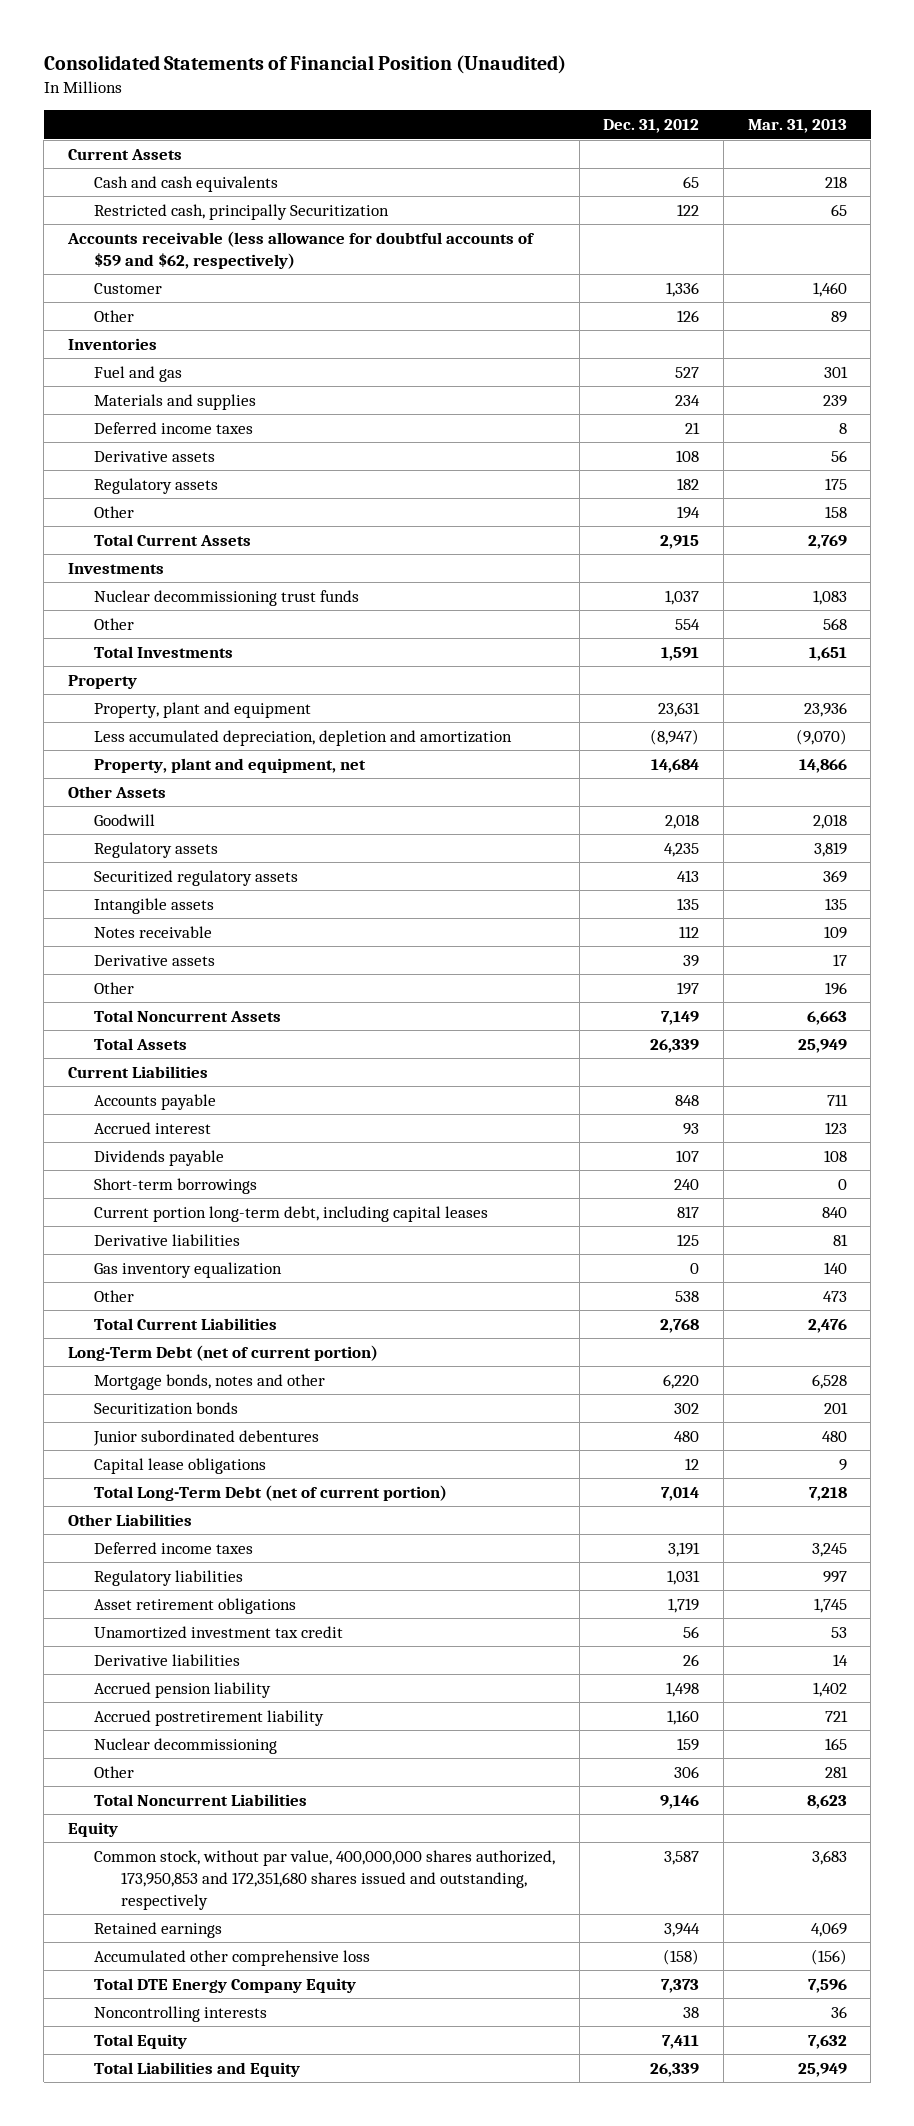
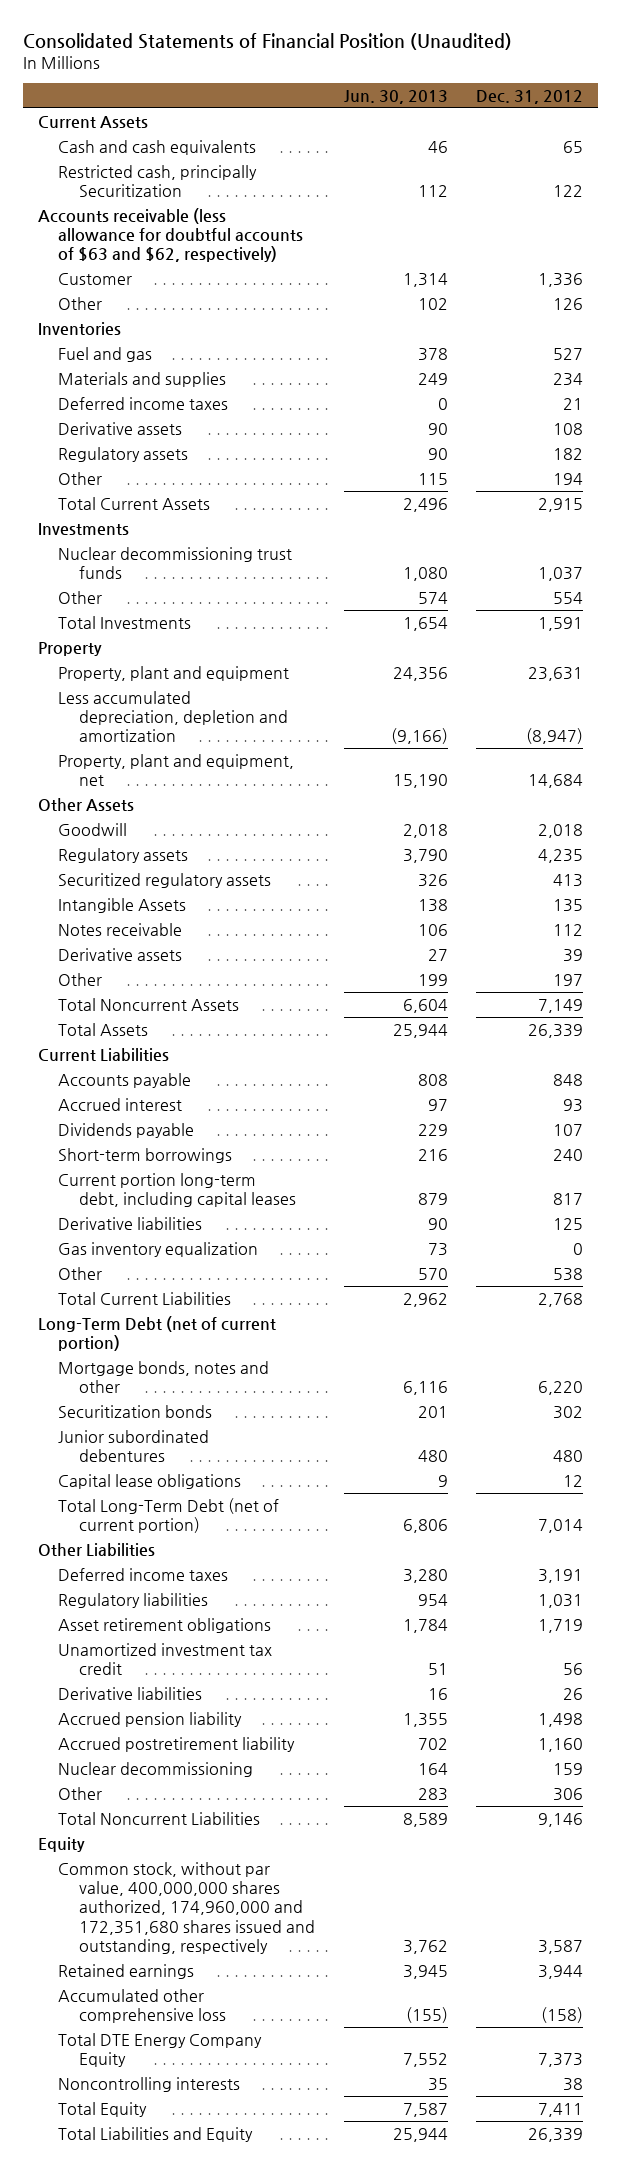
[747,119,847,134] Mar. 31, 2013 -> none
none -> [343,89,448,104] Jun. 30, 2013
[66,231,535,269] Accounts receivable (less allowance for doubtful accounts of $59 and $62, respectively) -> [37,207,304,263] Accounts receivable (less allowance for doubtful accounts of $63 and $62, respectively)
[94,898,215,915] Intangible assets -> [58,897,187,913] Intangible Assets
[94,1850,556,1910] Common stock, without par value, 400,000,000 shares authorized, 173,950,853 and 172,351,680 shares issued and outstanding, respectively -> [58,1861,316,1955] Common stock, without par value, 400,000,000 shares authorized, 174,960,000 and 172,351,680 shares issued and outstanding, respectively

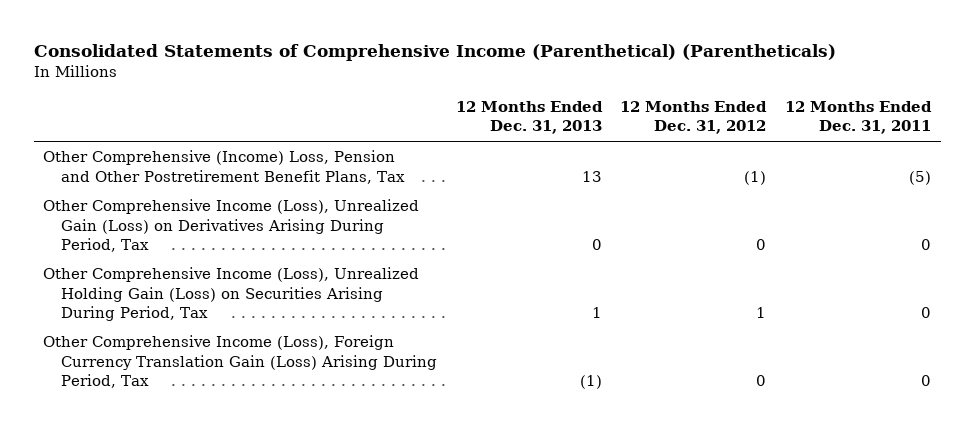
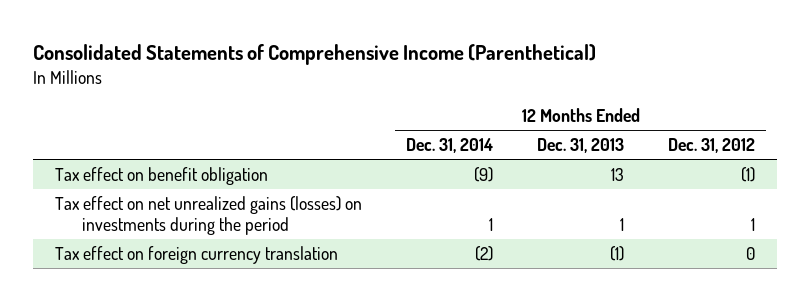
[33,43,836,61] Consolidated Statements of Comprehensive Income (Parenthetical) (Parentheticals) -> [32,43,596,65] Consolidated Statements of Comprehensive Income (Parenthetical)
[785,101,933,135] 12 Months Ended Dec. 31, 2011 -> none
none -> [405,138,493,154] Dec. 31, 2014
[43,199,420,252] Other Comprehensive Income (Loss), Unrealized Gain (Loss) on Derivatives Arising During Period, Tax -> none
[43,150,405,184] Other Comprehensive (Income) Loss, Pension and Other Postretirement Benefit Plans, Tax -> [54,166,268,185] Tax effect on benefit obligation
[43,267,420,321] Other Comprehensive Income (Loss), Unrealized Holding Gain (Loss) on Securities Arising During Period, Tax -> [54,195,362,236] Tax effect on net unrealized gains (losses) on investments during the period
[43,335,437,388] Other Comprehensive Income (Loss), Foreign Currency Translation Gain (Loss) Arising During Period, Tax -> [54,245,338,264] Tax effect on foreign currency translation

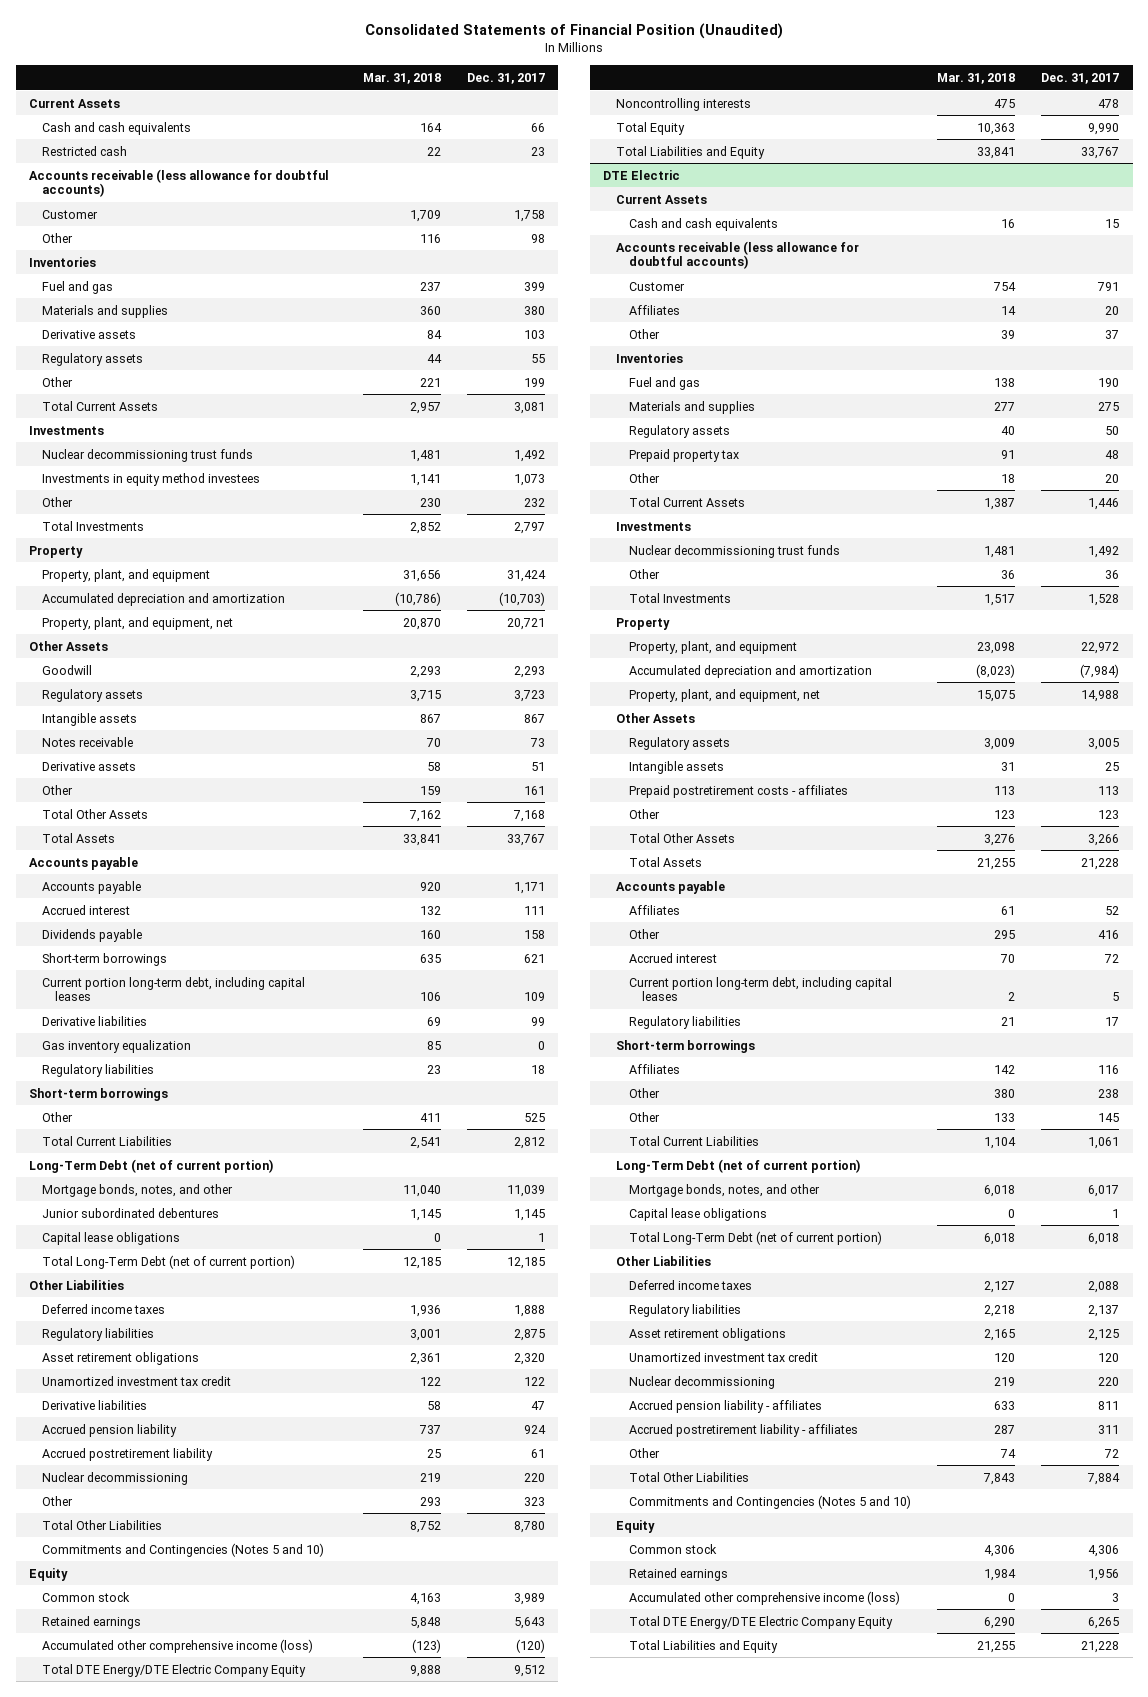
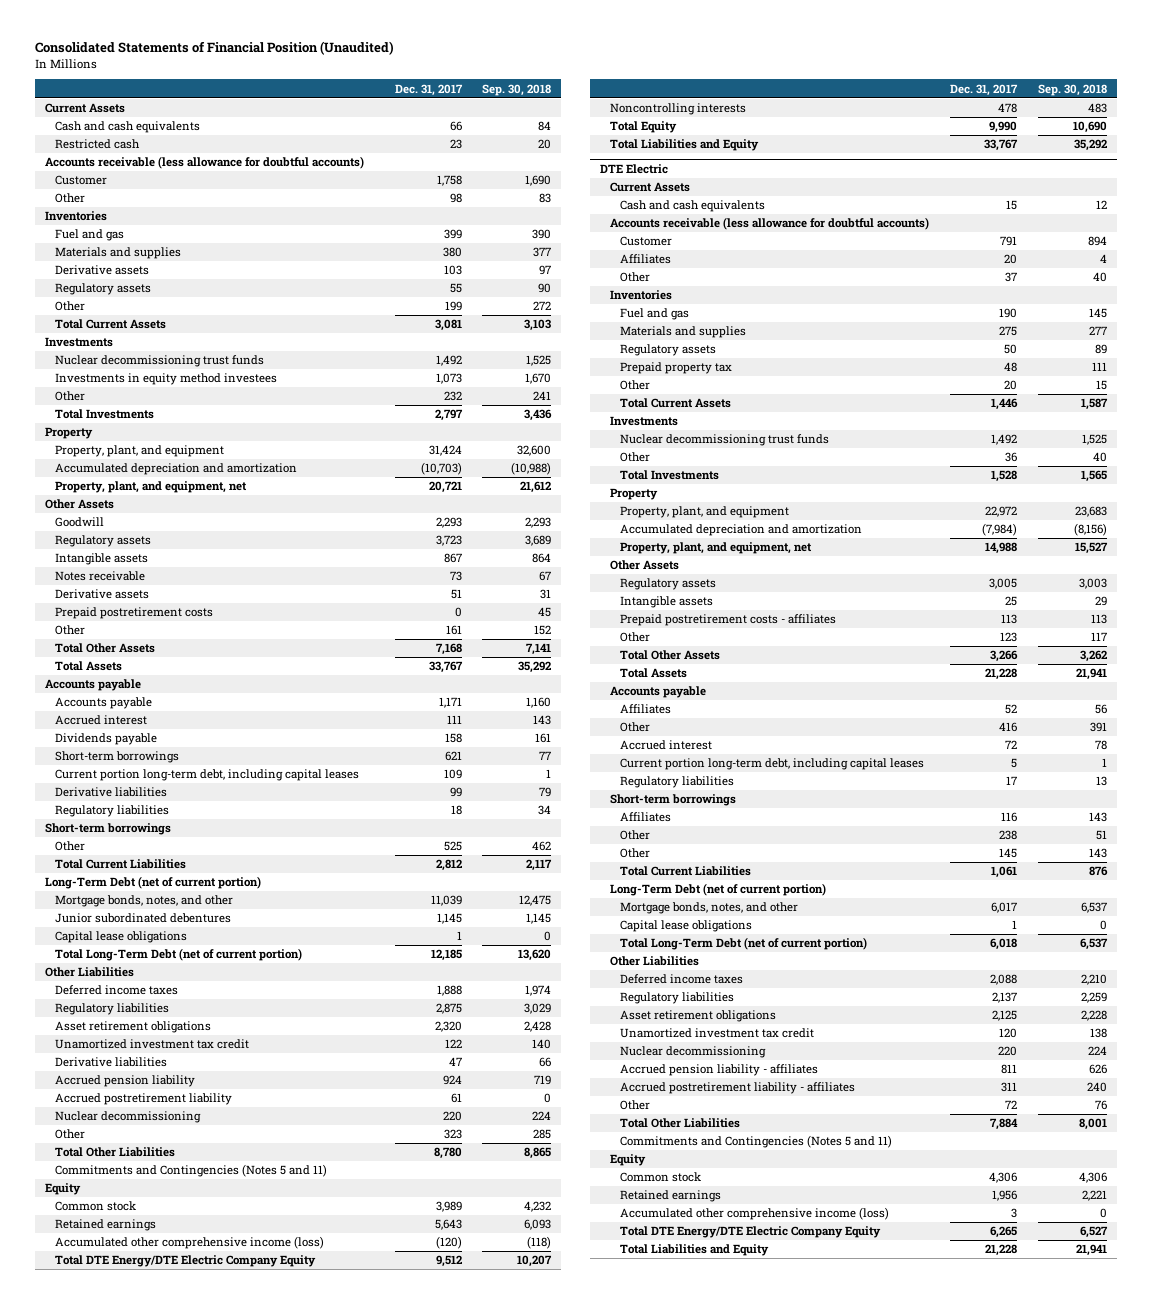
[362,72,441,84] Mar. 31, 2018 -> none
none -> [482,83,552,96] Sep. 30, 2018
none -> [54,607,213,620] Prepaid postretirement costs
[41,1039,191,1053] Gas inventory equalization -> none
[41,1542,324,1557] Commitments and Contingencies (Notes 5 and 10) -> [54,1164,327,1178] Commitments and Contingencies (Notes 5 and 11)
[629,1494,912,1509] Commitments and Contingencies (Notes 5 and 10) -> [620,1135,893,1149] Commitments and Contingencies (Notes 5 and 11)

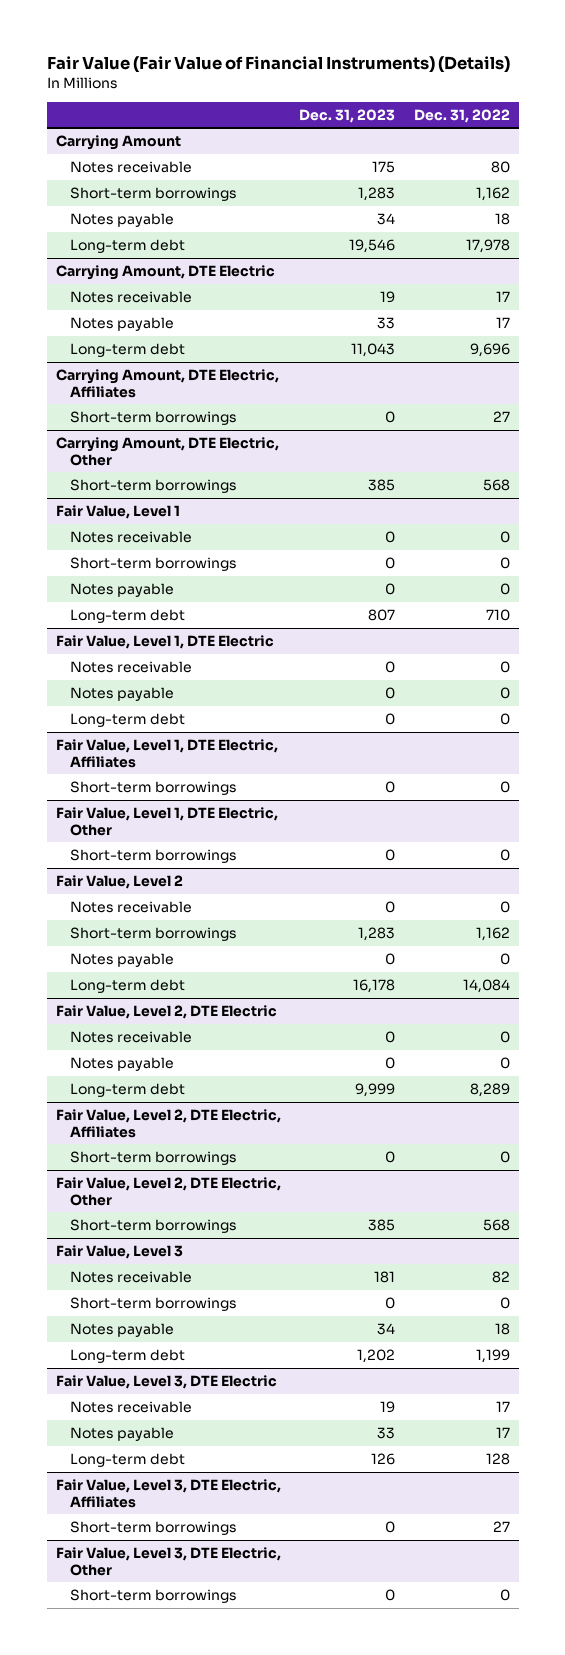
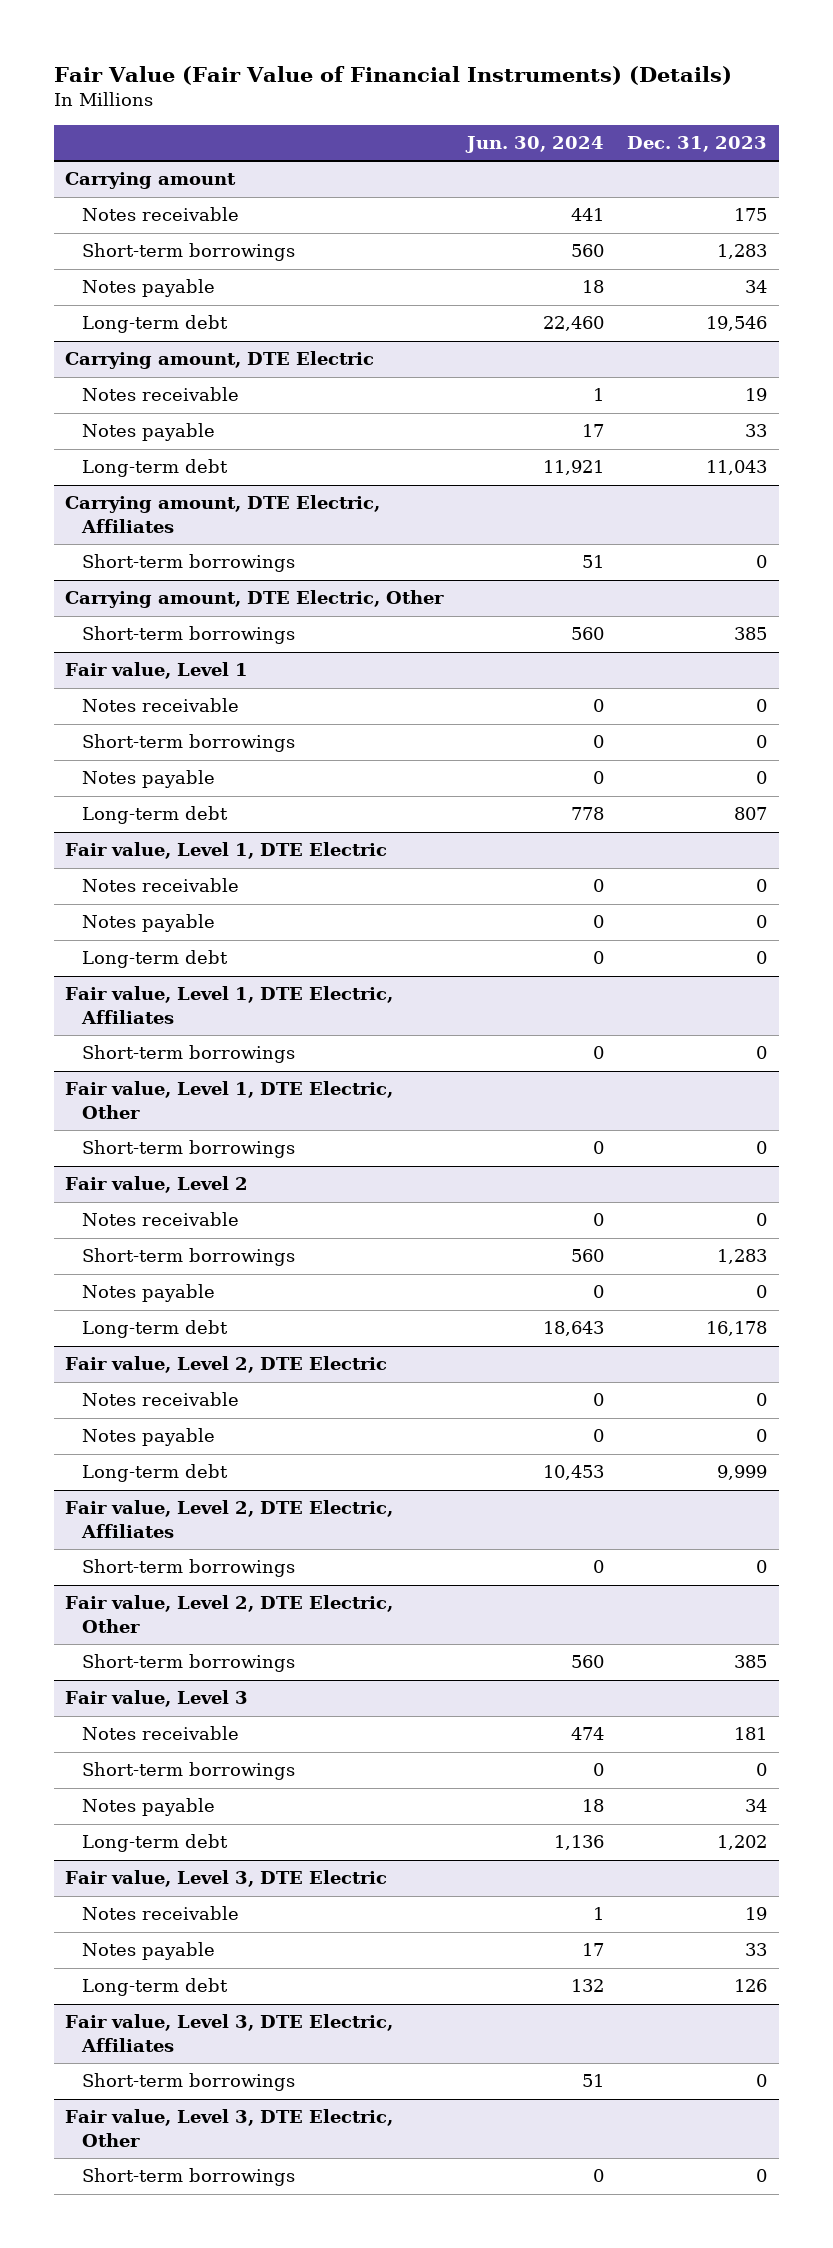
[413,108,510,123] Dec. 31, 2022 -> none
none -> [464,136,604,154] Jun. 30, 2024
[55,134,181,150] Carrying Amount -> [65,172,237,190] Carrying amount
[55,264,275,280] Carrying Amount, DTE Electric -> [65,351,375,370] Carrying amount, DTE Electric
[55,368,279,398] Carrying Amount, DTE Electric, Affiliates -> [65,495,381,533] Carrying amount, DTE Electric, Affiliates
[55,436,279,466] Carrying Amount, DTE Electric, Other -> [65,590,445,609] Carrying amount, DTE Electric, Other
[55,504,180,519] Fair Value, Level 1 -> [65,662,249,680] Fair value, Level 1
[55,634,274,649] Fair Value, Level 1, DTE Electric -> [65,842,388,860] Fair value, Level 1, DTE Electric
[55,738,278,768] Fair Value, Level 1, DTE Electric, Affiliates -> [65,986,394,1024] Fair value, Level 1, DTE Electric, Affiliates
[55,806,278,836] Fair Value, Level 1, DTE Electric, Other -> [65,1081,394,1119] Fair value, Level 1, DTE Electric, Other
[55,874,183,889] Fair Value, Level 2 -> [65,1176,249,1194] Fair value, Level 2
[55,1004,277,1019] Fair Value, Level 2, DTE Electric -> [65,1356,388,1374] Fair value, Level 2, DTE Electric
[55,1108,281,1138] Fair Value, Level 2, DTE Electric, Affiliates -> [65,1500,394,1538] Fair value, Level 2, DTE Electric, Affiliates
[55,1176,281,1206] Fair Value, Level 2, DTE Electric, Other -> [65,1595,394,1633] Fair value, Level 2, DTE Electric, Other
[55,1244,183,1259] Fair Value, Level 3 -> [65,1690,249,1708] Fair value, Level 3
[55,1374,277,1389] Fair Value, Level 3, DTE Electric -> [65,1870,388,1888] Fair value, Level 3, DTE Electric
[55,1478,281,1508] Fair Value, Level 3, DTE Electric, Affiliates -> [65,2014,394,2052] Fair value, Level 3, DTE Electric, Affiliates
[55,1546,281,1576] Fair Value, Level 3, DTE Electric, Other -> [65,2109,394,2147] Fair value, Level 3, DTE Electric, Other

